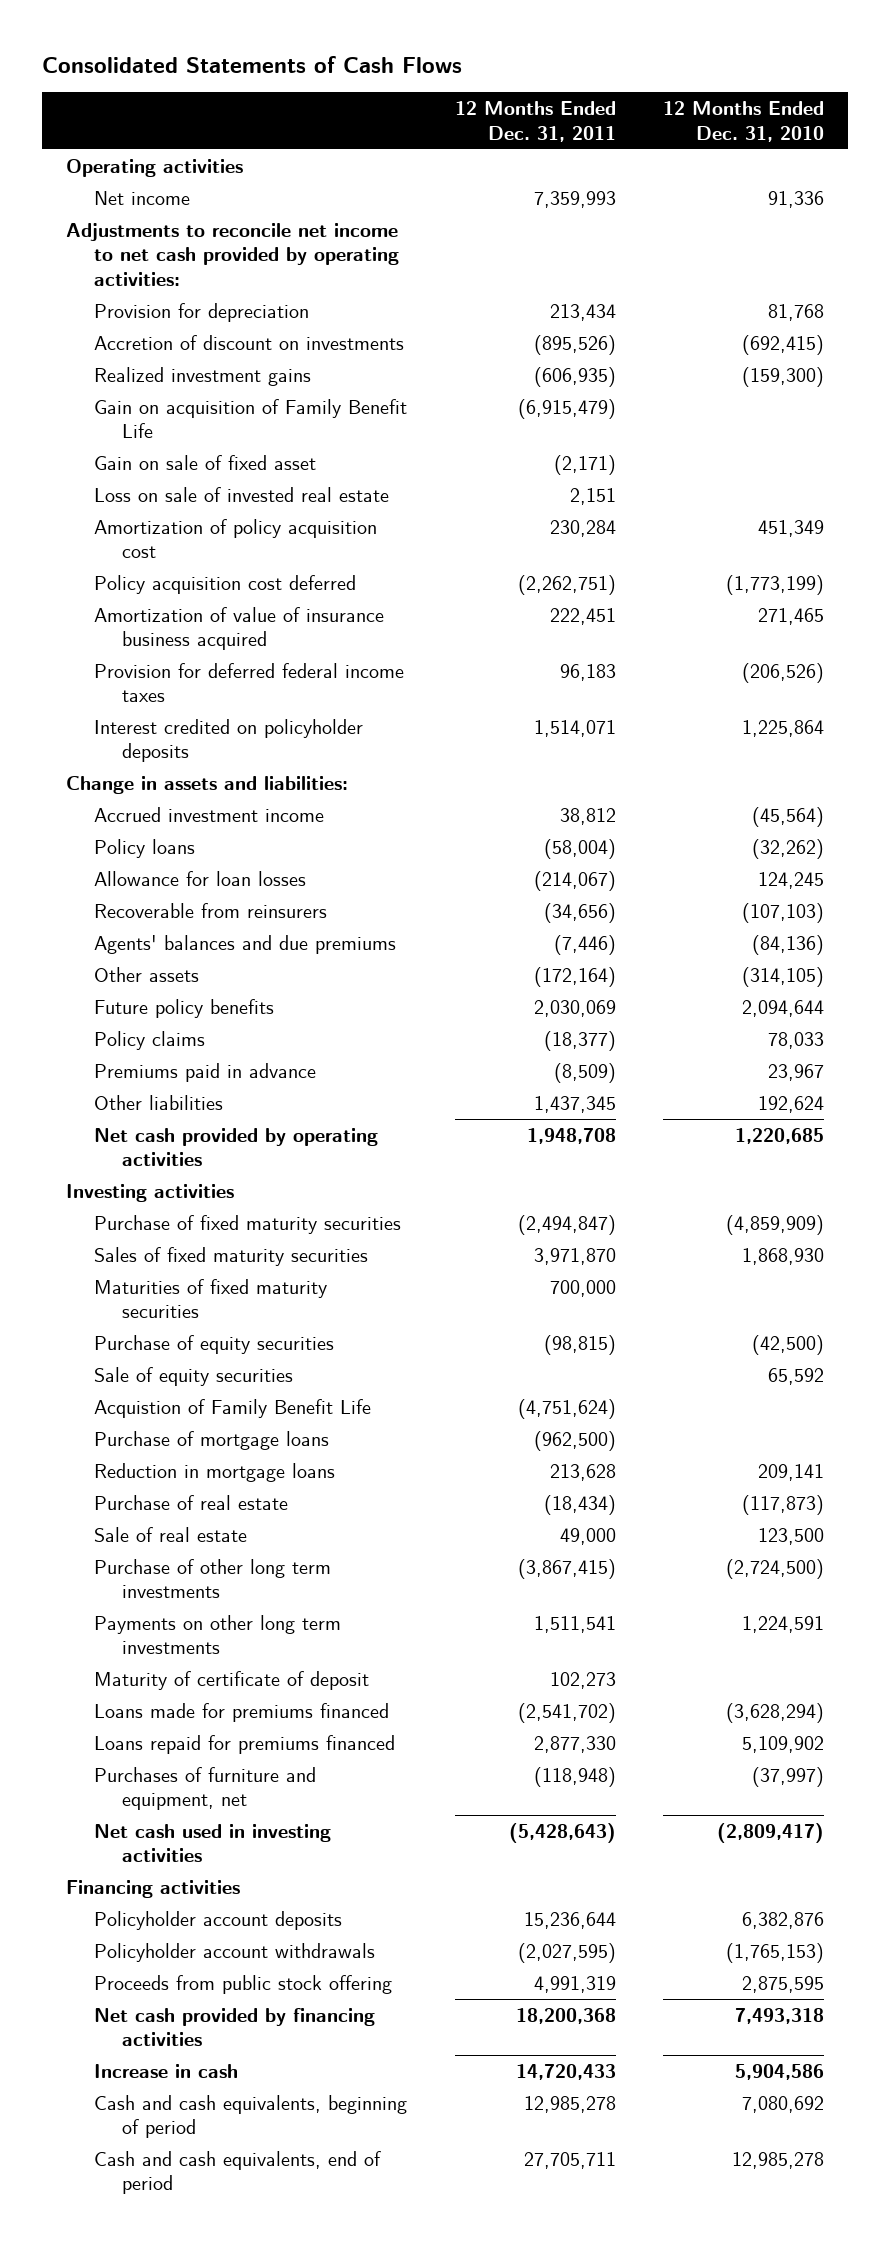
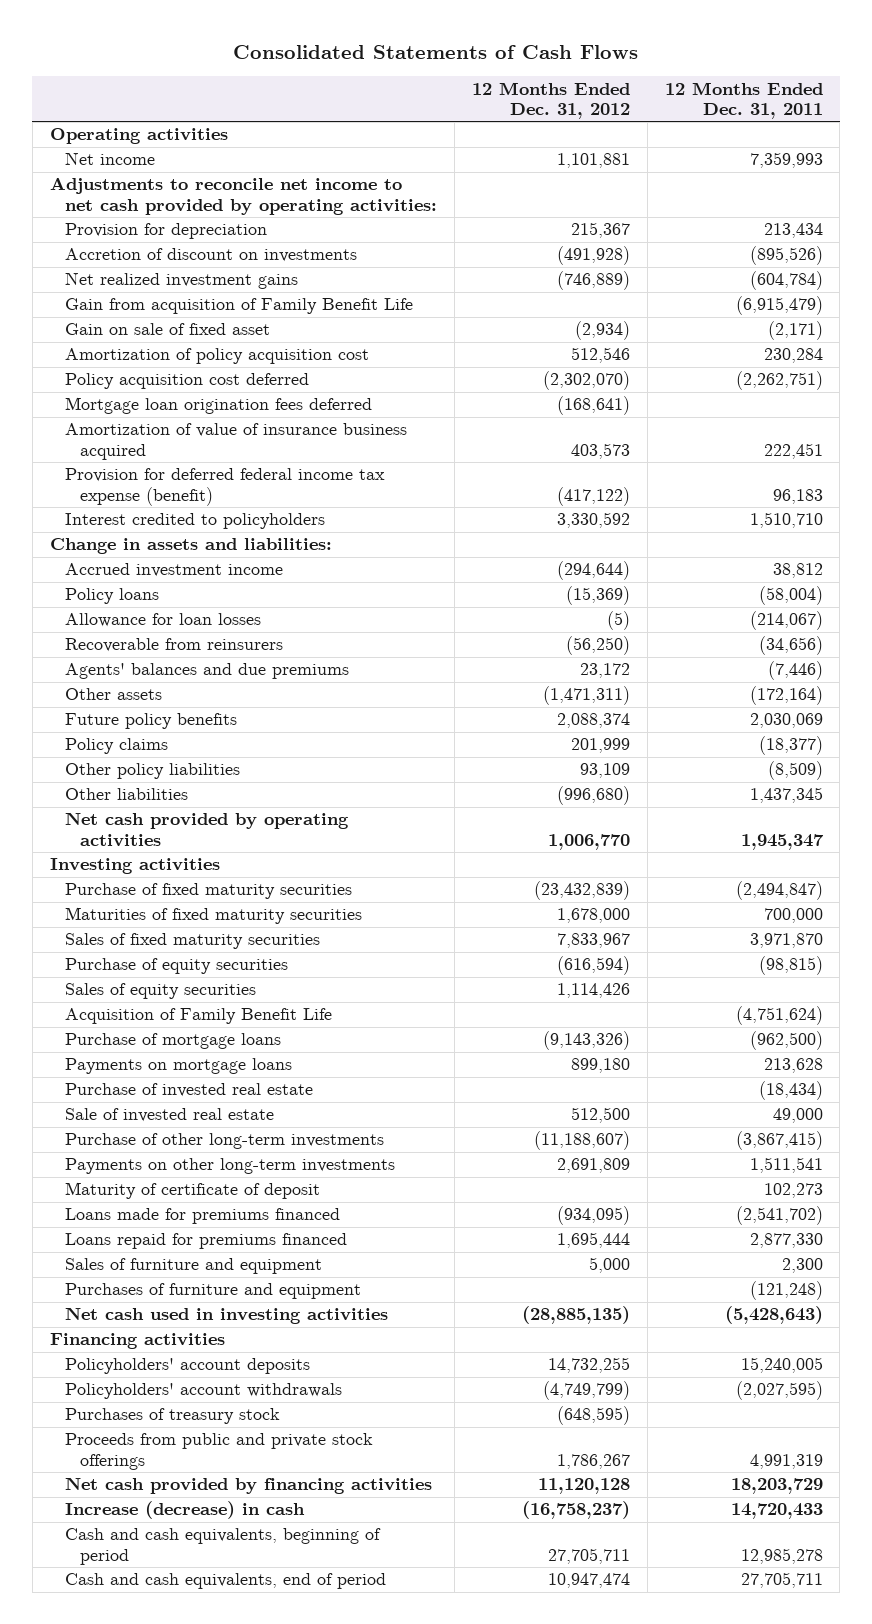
[663,101,825,142] 12 Months Ended Dec. 31, 2010 -> none
none -> [471,81,630,119] 12 Months Ended Dec. 31, 2012
[94,366,312,386] Realized investment gains -> [65,272,299,290] Net realized investment gains
[533,366,616,387] (606,935) -> [749,271,823,291] (604,784)
[94,398,408,439] Gain on acquisition of Family Benefit Life -> [65,298,414,315] Gain from acquisition of Family Benefit Life
[94,486,390,502] Loss on sale of invested real estate -> none
none -> [65,397,373,415] Mortgage loan origination fees deferred
[94,662,405,703] Provision for deferred federal income taxes -> [65,468,386,506] Provision for deferred federal income tax expense (benefit)
[94,718,364,763] Interest credited on policyholder deposits -> [65,513,326,530] Interest credited to policyholders
[533,719,616,737] 1,514,071 -> [749,512,823,529] 1,510,710
[94,1062,317,1082] Premiums paid in advance -> [65,763,241,780] Other policy liabilities
[526,1127,616,1144] 1,948,708 -> [740,833,824,850] 1,945,347
[94,1246,369,1266] Sales of fixed maturity securities -> [65,933,321,950] Sales of fixed maturity securities
[94,1366,294,1386] Sale of equity securities -> [65,983,257,1000] Sales of equity securities
[94,1398,372,1418] Acquistion of Family Benefit Life -> [65,1008,333,1025] Acquisition of Family Benefit Life
[94,1462,336,1482] Reduction in mortgage loans -> [65,1058,293,1075] Payments on mortgage loans
[94,1494,289,1510] Purchase of real estate -> [65,1083,314,1098] Purchase of invested real estate
[94,1526,248,1542] Sale of real estate -> [65,1108,275,1123] Sale of invested real estate
[94,1558,332,1599] Purchase of other long term investments -> [65,1133,385,1150] Purchase of other long-term investments
[94,1614,342,1655] Payments on other long term investments -> [65,1158,396,1175] Payments on other long-term investments
none -> [65,1258,323,1275] Sales of furniture and equipment
[94,1766,317,1811] Purchases of furniture and equipment, net -> [65,1283,362,1300] Purchases of furniture and equipment
[533,1766,616,1787] (118,948) -> [749,1281,823,1301] (121,248)
[94,1910,343,1930] Policyholder account deposits -> [65,1358,311,1375] Policyholders' account deposits
[523,1911,616,1929] 15,236,644 -> [740,1357,823,1374] 15,240,005
[94,1942,376,1962] Policyholder account withdrawals -> [65,1383,343,1400] Policyholders' account withdrawals
none -> [65,1408,281,1425] Purchases of treasury stock
[94,1974,393,1994] Proceeds from public stock offering -> [65,1433,374,1470] Proceeds from public and private stock offerings
[515,2007,616,2024] 18,200,368 -> [730,1478,823,1495] 18,203,729
[94,2063,239,2078] Increase in cash -> [65,1501,306,1520] Increase (decrease) in cash

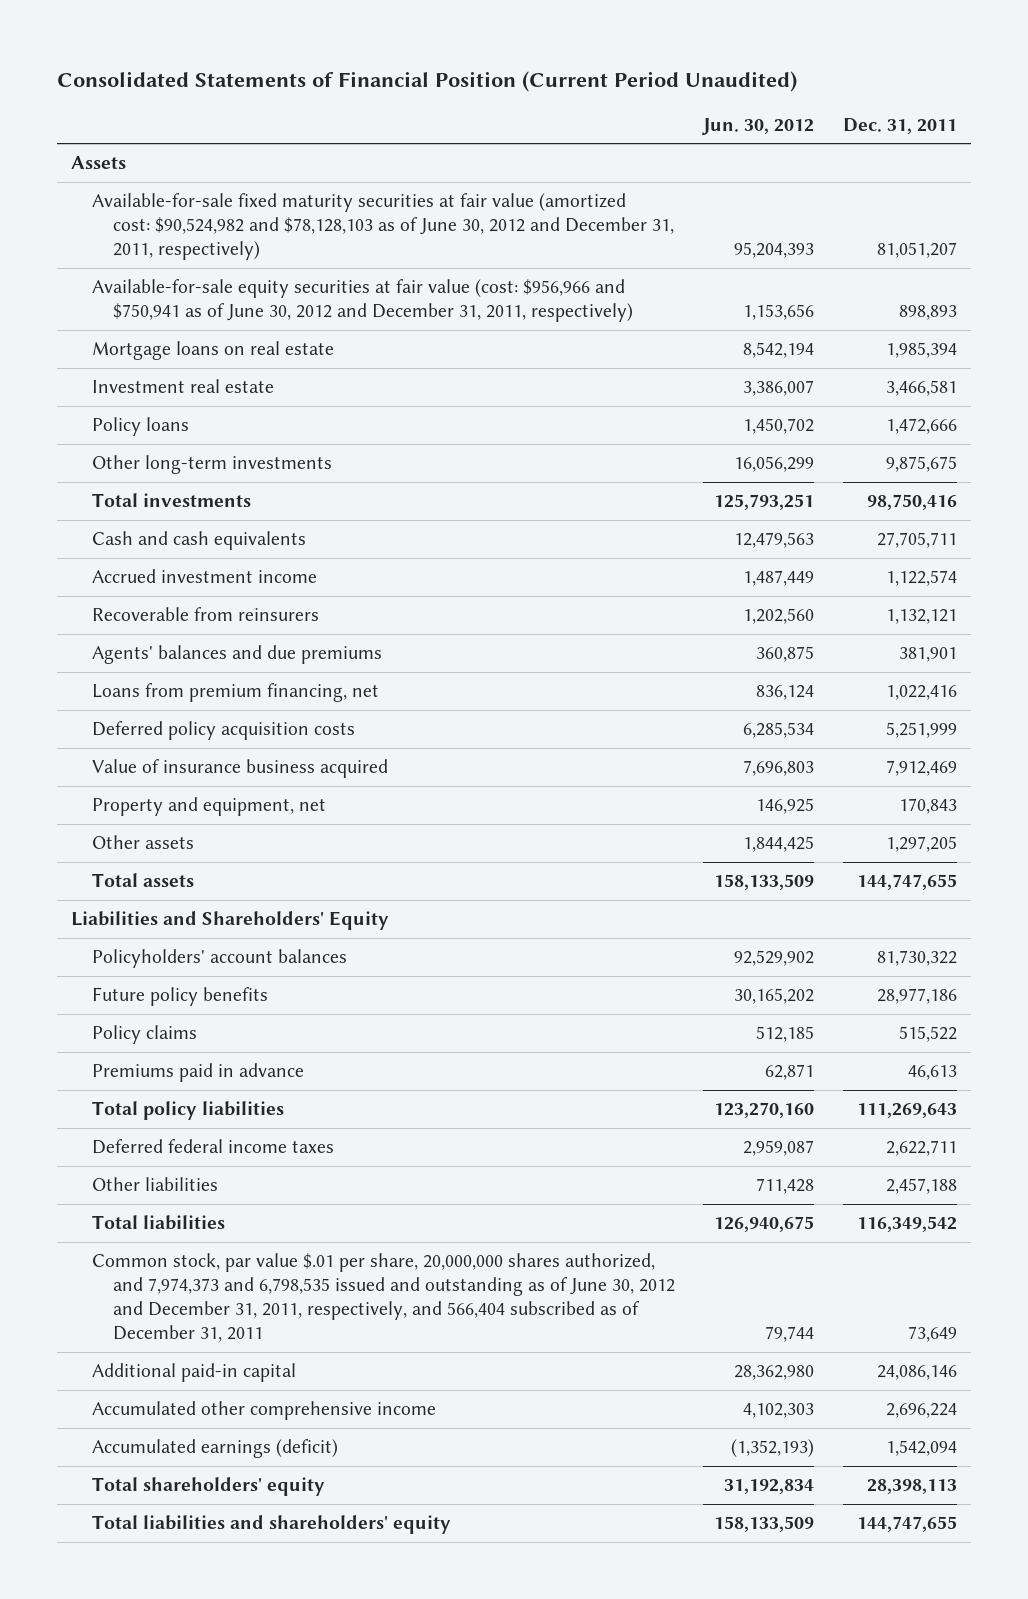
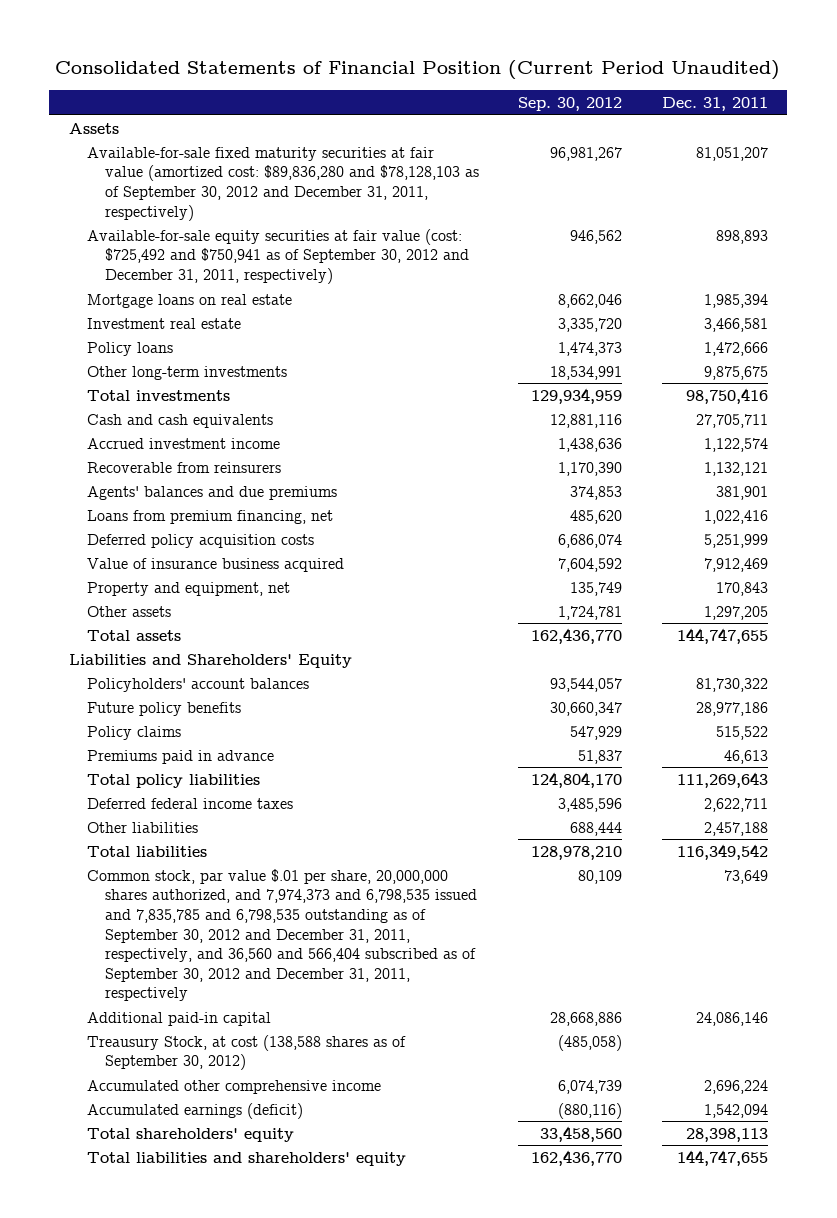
[702,117,815,135] Jun. 30, 2012 -> none
none -> [518,97,623,112] Sep. 30, 2012
[91,193,674,261] Available-for-sale fixed maturity securities at fair value (amortized cost: $90,524,982 and $78,128,103 as of June 30, 2012 and December 31, 2011, respectively) -> [86,146,480,221] Available-for-sale fixed maturity securities at fair value (amortized cost: $89,836,280 and $78,128,103 as of September 30, 2012 and December 31, 2011, respectively)
[91,279,633,323] Available-for-sale equity securities at fair value (cost: $956,966 and $750,941 as of June 30, 2012 and December 31, 2011, respectively) -> [86,228,470,284] Available-for-sale equity securities at fair value (cost: $725,492 and $750,941 as of September 30, 2012 and December 31, 2011, respectively)
[91,1253,675,1343] Common stock, par value $.01 per share, 20,000,000 shares authorized, and 7,974,373 and 6,798,535 issued and outstanding as of June 30, 2012 and December 31, 2011, respectively, and 566,404 subscribed as of December 31, 2011 -> [86,868,478,1002] Common stock, par value $.01 per share, 20,000,000 shares authorized, and 7,974,373 and 6,798,535 issued and 7,835,785 and 6,798,535 outstanding as of September 30, 2012 and December 31, 2011, respectively, and 36,560 and 566,404 subscribed as of September 30, 2012 and December 31, 2011, respectively
none -> [86,1034,406,1071] Treausury Stock, at cost (138,588 shares as of September 30, 2012)

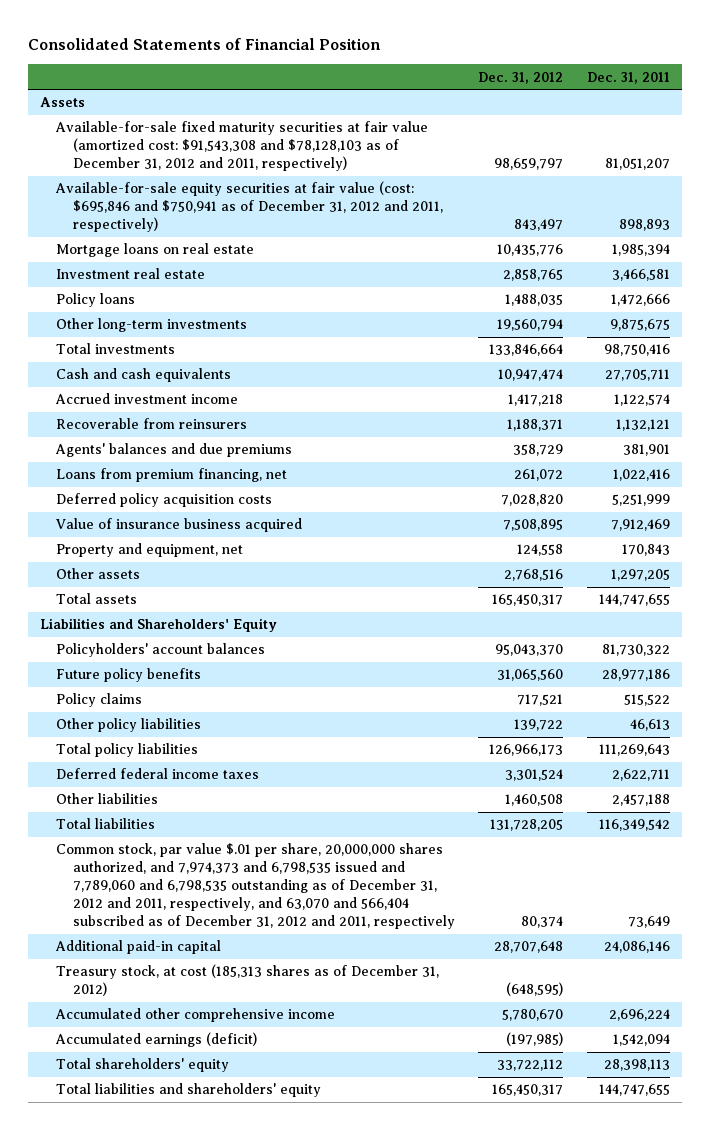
[55,60,781,81] Consolidated Statements of Financial Position (Current Period Unaudited) -> [28,38,382,51] Consolidated Statements of Financial Position
[518,97,623,112] Sep. 30, 2012 -> none
none -> [478,71,564,84] Dec. 31, 2012
[86,146,480,221] Available-for-sale fixed maturity securities at fair value (amortized cost: $89,836,280 and $78,128,103 as of September 30, 2012 and December 31, 2011, respectively) -> [55,121,429,172] Available-for-sale fixed maturity securities at fair value (amortized cost: $91,543,308 and $78,128,103 as of December 31, 2012 and 2011, respectively)
[86,228,470,284] Available-for-sale equity securities at fair value (cost: $725,492 and $750,941 as of September 30, 2012 and December 31, 2011, respectively) -> [55,181,443,233] Available-for-sale equity securities at fair value (cost: $695,846 and $750,941 as of December 31, 2012 and 2011, respectively)
[86,749,274,764] Premiums paid in advance -> [56,718,202,733] Other policy liabilities
[86,868,478,1002] Common stock, par value $.01 per share, 20,000,000 shares authorized, and 7,974,373 and 6,798,535 issued and 7,835,785 and 6,798,535 outstanding as of September 30, 2012 and December 31, 2011, respectively, and 36,560 and 566,404 subscribed as of September 30, 2012 and December 31, 2011, respectively -> [56,843,455,930] Common stock, par value $.01 per share, 20,000,000 shares authorized, and 7,974,373 and 6,798,535 issued and 7,789,060 and 6,798,535 outstanding as of December 31, 2012 and 2011, respectively, and 63,070 and 566,404 subscribed as of December 31, 2012 and 2011, respectively
[86,1034,406,1071] Treausury Stock, at cost (138,588 shares as of September 30, 2012) -> [56,964,440,997] Treasury stock, at cost (185,313 shares as of December 31, 2012)

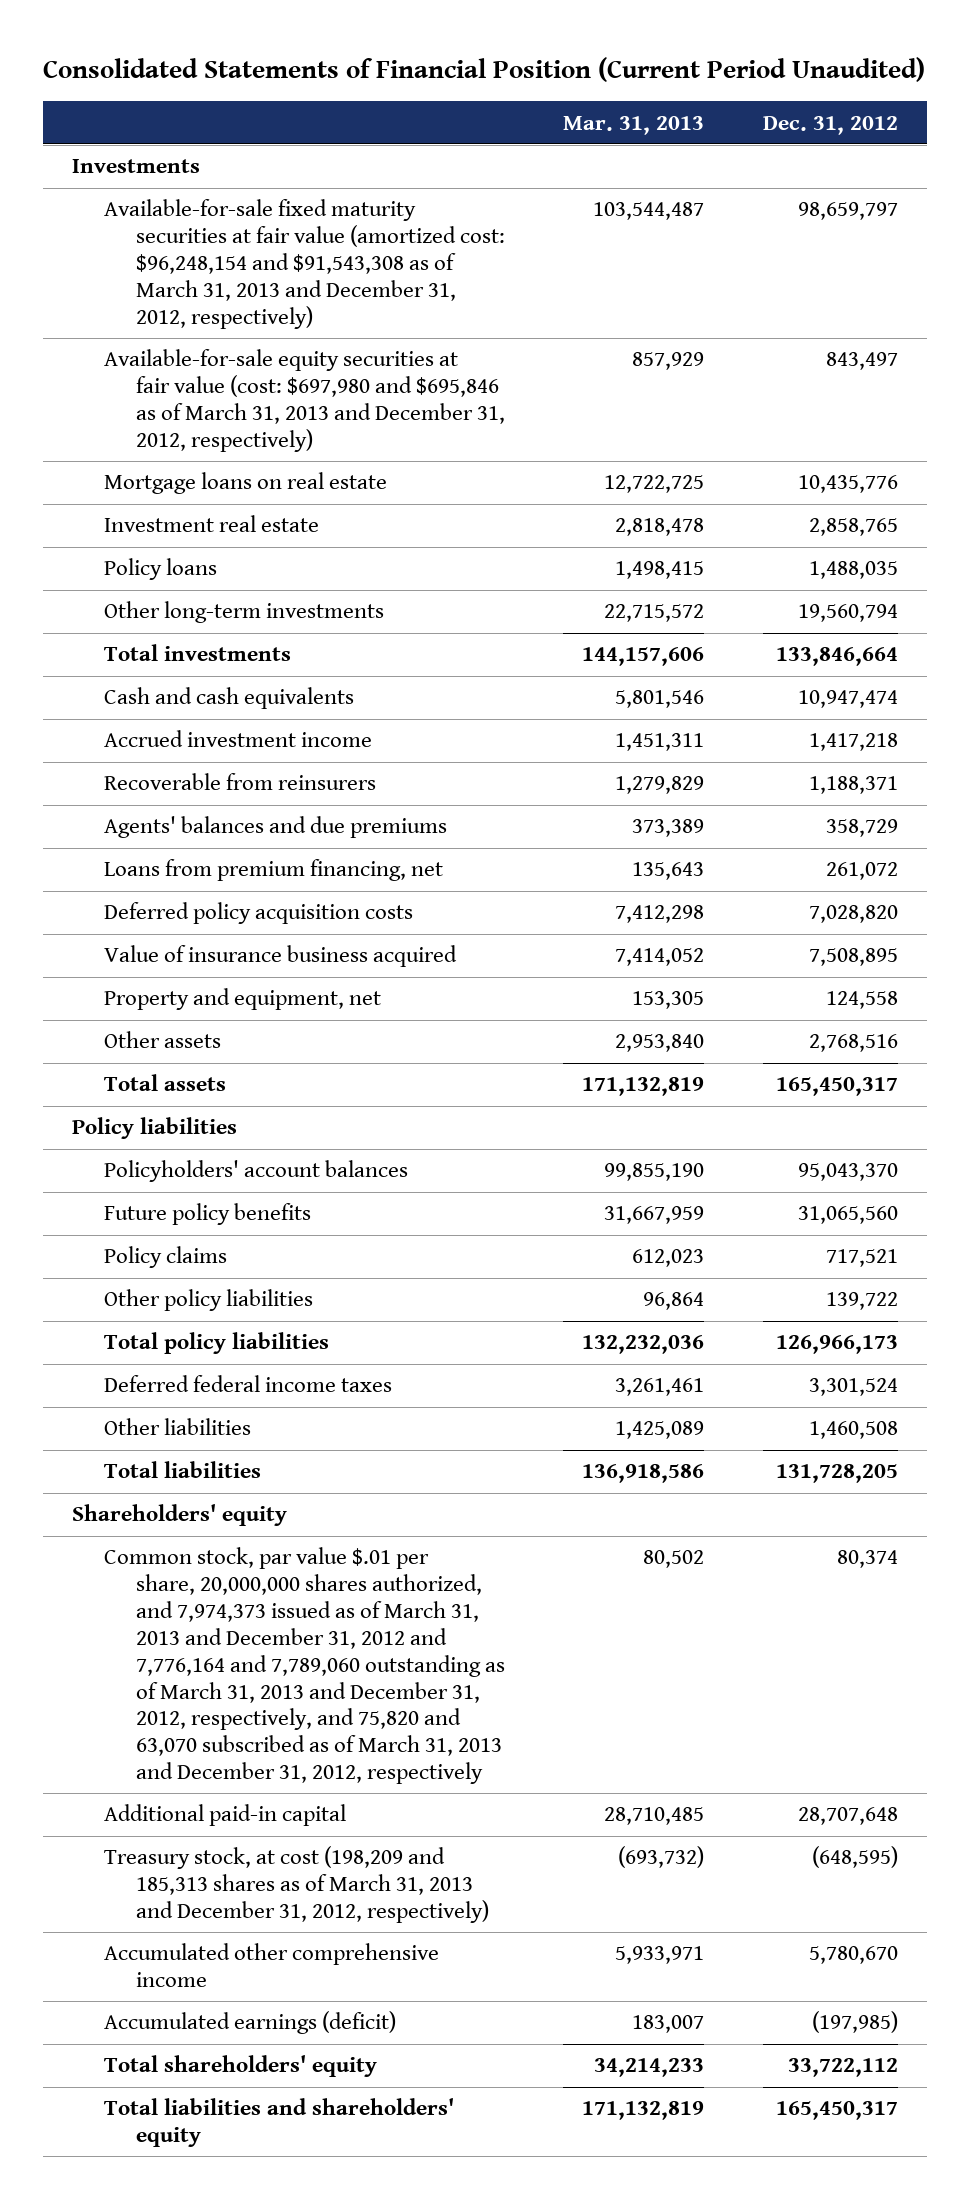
[28,38,382,51] Consolidated Statements of Financial Position -> [42,57,925,83] Consolidated Statements of Financial Position (Current Period Unaudited)
[586,71,670,84] Dec. 31, 2011 -> none
none -> [563,115,705,135] Mar. 31, 2013
[40,97,86,108] Assets -> none
none -> [71,159,200,174] Investments
[55,121,429,172] Available-for-sale fixed maturity securities at fair value (amortized cost: $91,543,308 and $78,128,103 as of December 31, 2012 and 2011, respectively) -> [103,199,506,329] Available-for-sale fixed maturity securities at fair value (amortized cost: $96,248,154 and $91,543,308 as of March 31, 2013 and December 31, 2012, respectively)
[55,181,443,233] Available-for-sale equity securities at fair value (cost: $695,846 and $750,941 as of December 31, 2012 and 2011, respectively) -> [103,349,506,452] Available-for-sale equity securities at fair value (cost: $697,980 and $695,846 as of March 31, 2013 and December 31, 2012, respectively)
[40,618,278,633] Liabilities and Shareholders' Equity -> none
none -> [71,1117,237,1140] Policy liabilities
none -> [71,1504,287,1527] Shareholders' equity
[56,843,455,930] Common stock, par value $.01 per share, 20,000,000 shares authorized, and 7,974,373 and 6,798,535 issued and 7,789,060 and 6,798,535 outstanding as of December 31, 2012 and 2011, respectively, and 63,070 and 566,404 subscribed as of December 31, 2012 and 2011, respectively -> [103,1547,506,1784] Common stock, par value $.01 per share, 20,000,000 shares authorized, and 7,974,373 issued as of March 31, 2013 and December 31, 2012 and 7,776,164 and 7,789,060 outstanding as of March 31, 2013 and December 31, 2012, respectively, and 75,820 and 63,070 subscribed as of March 31, 2013 and December 31, 2012, respectively
[56,964,440,997] Treasury stock, at cost (185,313 shares as of December 31, 2012) -> [103,1846,490,1924] Treasury stock, at cost (198,209 and 185,313 shares as of March 31, 2013 and December 31, 2012, respectively)

